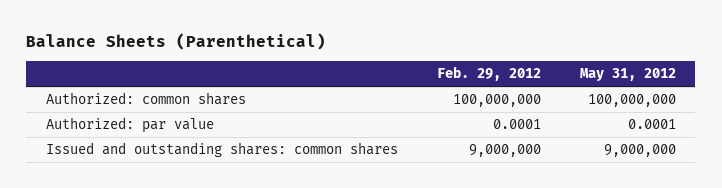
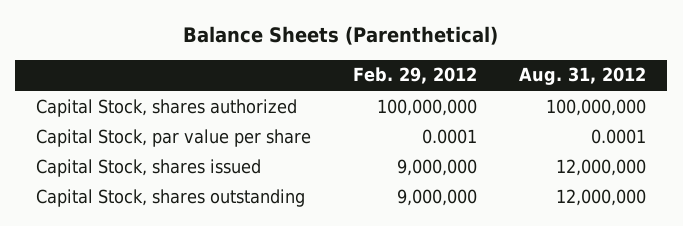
[579,68,676,82] May 31, 2012 -> none
none -> [519,67,647,86] Aug. 31, 2012
[45,92,246,106] Authorized: common shares -> [36,98,298,117] Capital Stock, shares authorized
[45,117,214,134] Authorized: par value -> [36,128,312,147] Capital Stock, par value per share
[45,142,398,158] Issued and outstanding shares: common shares -> [36,158,262,177] Capital Stock, shares issued
none -> [36,188,306,207] Capital Stock, shares outstanding

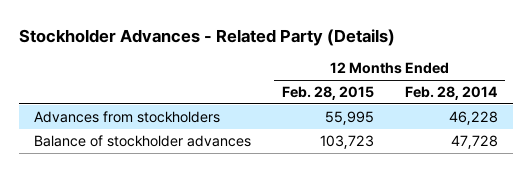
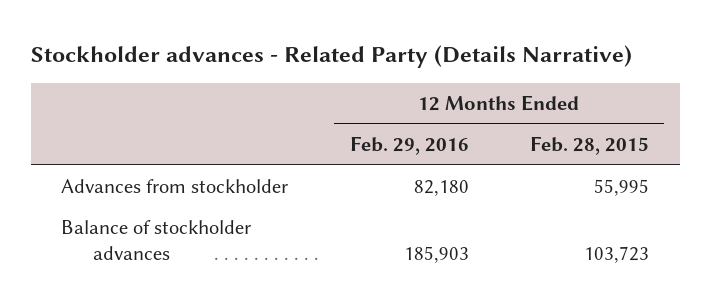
[19,28,396,46] Stockholder Advances - Related Party (Details) -> [30,45,632,69] Stockholder advances - Related Party (Details Narrative)
[404,86,498,101] Feb. 28, 2014 -> none
none -> [349,135,469,155] Feb. 29, 2016
[34,111,221,124] Advances from stockholders -> [61,179,289,194] Advances from stockholder

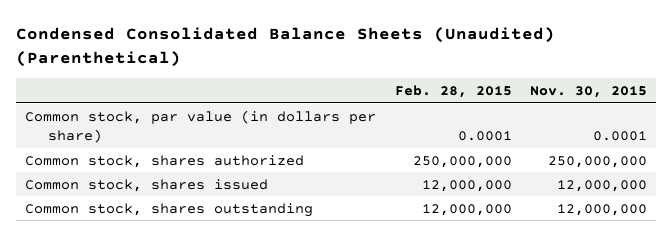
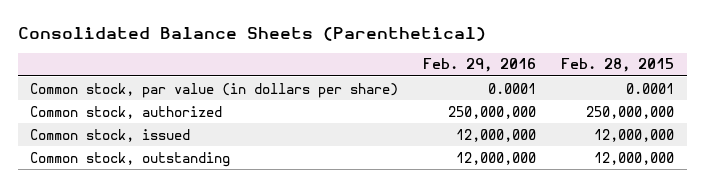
[15,27,555,67] Condensed Consolidated Balance Sheets (Unaudited) (Parenthetical) -> [17,26,486,41] Consolidated Balance Sheets (Parenthetical)
[530,85,648,98] Nov. 30, 2015 -> none
none -> [423,58,537,73] Feb. 29, 2016
[25,154,305,168] Common stock, shares authorized -> [30,105,223,119] Common stock, authorized
[25,178,269,192] Common stock, shares issued -> [30,128,191,142] Common stock, issued
[25,202,314,217] Common stock, shares outstanding -> [30,151,231,167] Common stock, outstanding

